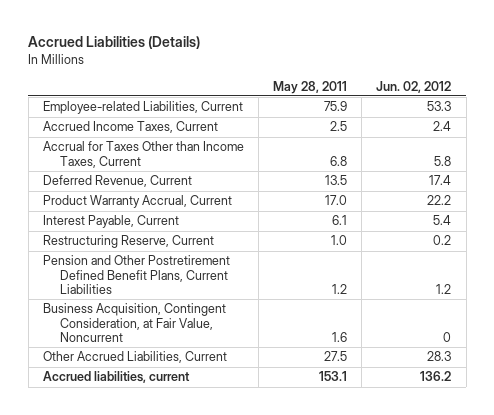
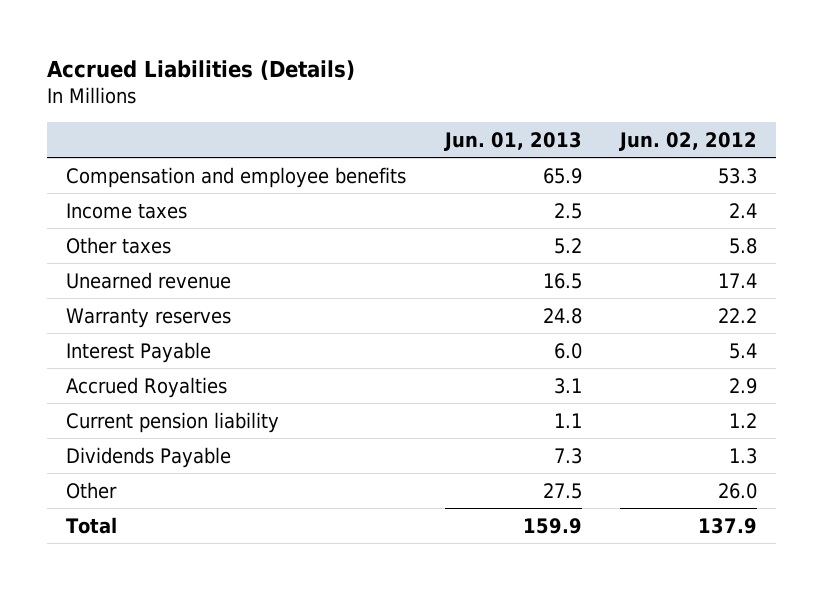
[273,80,348,94] May 28, 2011 -> none
none -> [443,131,582,151] Jun. 01, 2013
[42,235,214,249] Restructuring Reserve, Current -> none
[42,303,226,342] Business Acquisition, Contingent Consideration, at Fair Value, Noncurrent -> none
[42,371,190,384] Accrued liabilities, current -> none
[42,101,243,115] Employee-related Liabilities, Current -> [65,166,406,188] Compensation and employee benefits
[42,121,218,134] Accrued Income Taxes, Current -> [65,202,187,219] Income taxes
[42,141,244,168] Accrual for Taxes Other than Income Taxes, Current -> [65,236,171,254] Other taxes
[42,175,192,188] Deferred Revenue, Current -> [65,271,231,289] Unearned revenue
[42,195,232,209] Product Warranty Accrual, Current -> [65,307,231,328] Warranty reserves
[42,215,179,229] Interest Payable, Current -> [65,341,211,363] Interest Payable
none -> [65,376,227,398] Accrued Royalties
[42,255,230,294] Pension and Other Postretirement Defined Benefit Plans, Current Liabilities -> [65,411,279,433] Current pension liability
none -> [65,446,231,468] Dividends Payable
[42,351,227,364] Other Accrued Liabilities, Current -> [65,481,117,499] Other
[427,351,452,362] 28.3 -> [718,482,758,499] 26.0
none -> [65,516,117,534] Total

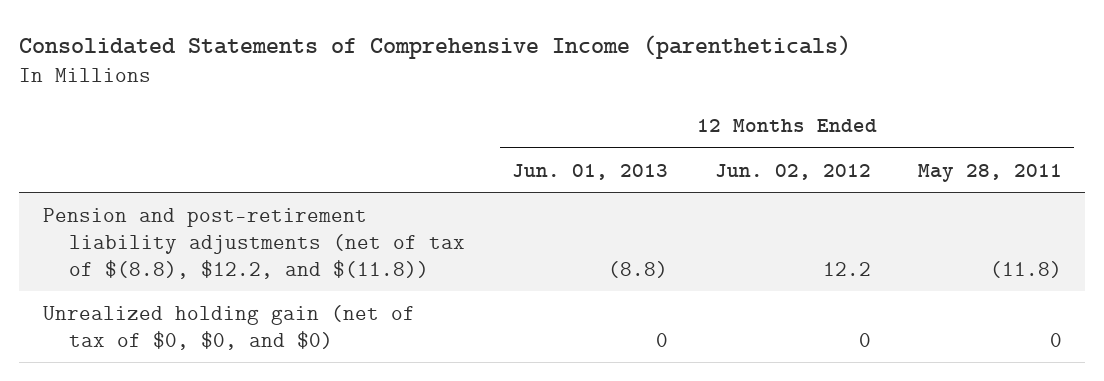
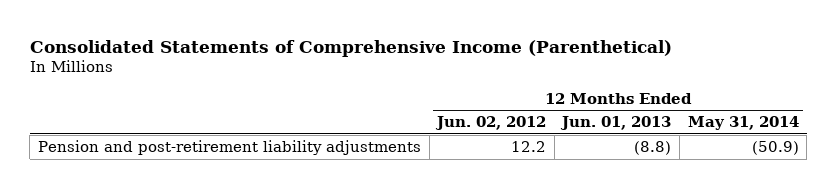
[19,34,852,59] Consolidated Statements of Comprehensive Income (parentheticals) -> [29,39,672,57] Consolidated Statements of Comprehensive Income (Parenthetical)
[917,163,1062,182] May 28, 2011 -> none
none -> [687,116,799,131] May 31, 2014
[42,304,415,350] Unrealized holding gain (net of tax of $0, $0, and $0) -> none
[42,207,466,279] Pension and post-retirement liability adjustments (net of tax of $(8.8), $12.2, and $(11.8)) -> [38,140,422,156] Pension and post-retirement liability adjustments

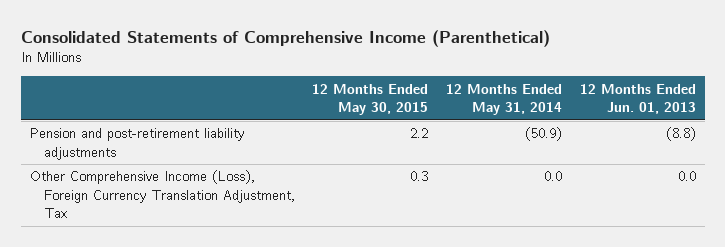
[435,116,547,131] Jun. 02, 2012 -> none
none -> [312,83,429,116] 12 Months Ended May 30, 2015
none -> [29,170,295,219] Other Comprehensive Income (Loss), Foreign Currency Translation Adjustment, Tax

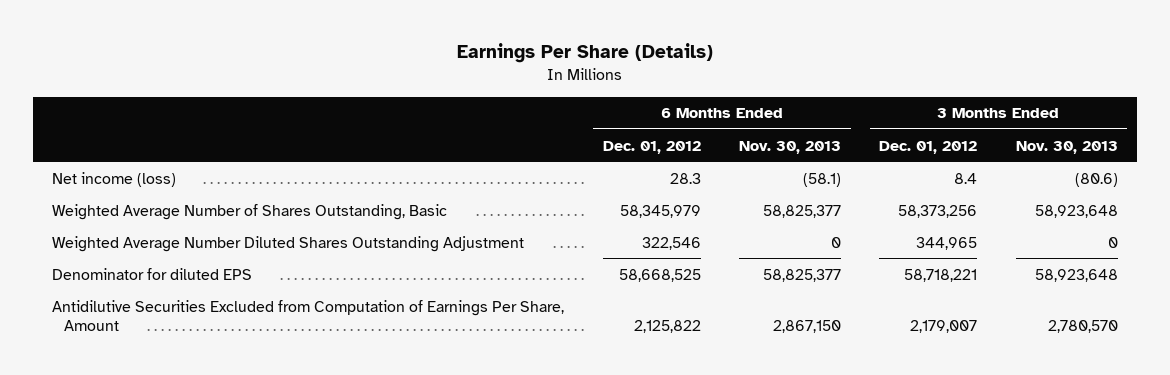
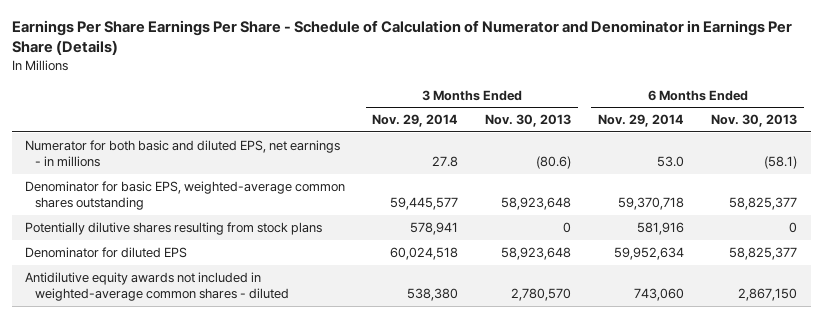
[457,43,714,64] Earnings Per Share (Details) -> [11,20,792,56] Earnings Per Share Earnings Per Share - Schedule of Calculation of Numerator and Denominator in Earnings Per Share (Details)
[602,140,701,154] Dec. 01, 2012 -> none
[879,140,978,154] Dec. 01, 2012 -> none
none -> [372,114,459,128] Nov. 29, 2014
none -> [598,114,685,128] Nov. 29, 2014
[52,171,177,187] Net income (loss) -> [25,139,341,168] Numerator for both basic and diluted EPS, net earnings - in millions
[52,203,448,220] Weighted Average Number of Shares Outstanding, Basic -> [25,180,346,211] Denominator for basic EPS, weighted-average common shares outstanding
[52,235,525,252] Weighted Average Number Diluted Shares Outstanding Adjustment -> [25,221,323,235] Potentially dilutive shares resulting from stock plans
[52,299,565,332] Antidilutive Securities Excluded from Computation of Earnings Per Share, Amount -> [25,271,289,302] Antidilutive equity awards not included in weighted-average common shares - diluted

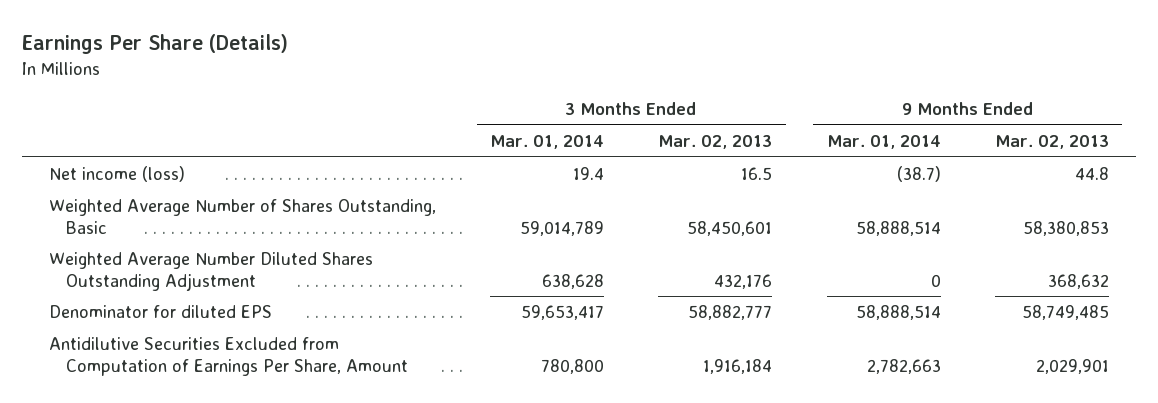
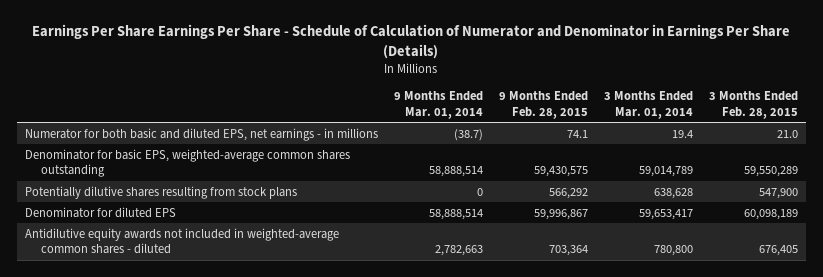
[22,34,289,55] Earnings Per Share (Details) -> [32,24,791,59] Earnings Per Share Earnings Per Share - Schedule of Calculation of Numerator and Denominator in Earnings Per Share (Details)
[658,134,773,149] Mar. 02, 2013 -> none
[994,134,1109,149] Mar. 02, 2013 -> none
none -> [498,91,588,119] 9 Months Ended Feb. 28, 2015
none -> [708,91,798,119] 3 Months Ended Feb. 28, 2015
[49,166,186,183] Net income (loss) -> [24,127,378,141] Numerator for both basic and diluted EPS, net earnings - in millions
[49,199,437,234] Weighted Average Number of Shares Outstanding, Basic -> [24,148,350,178] Denominator for basic EPS, weighted-average common shares outstanding
[49,252,374,291] Weighted Average Number Diluted Shares Outstanding Adjustment -> [24,185,297,199] Potentially dilutive shares resulting from stock plans
[49,337,409,376] Antidilutive Securities Excluded from Computation of Earnings Per Share, Amount -> [24,227,339,255] Antidilutive equity awards not included in weighted-average common shares - diluted

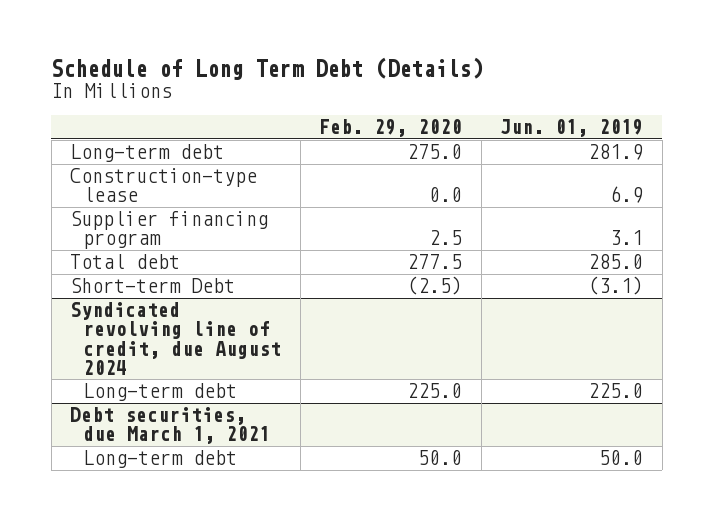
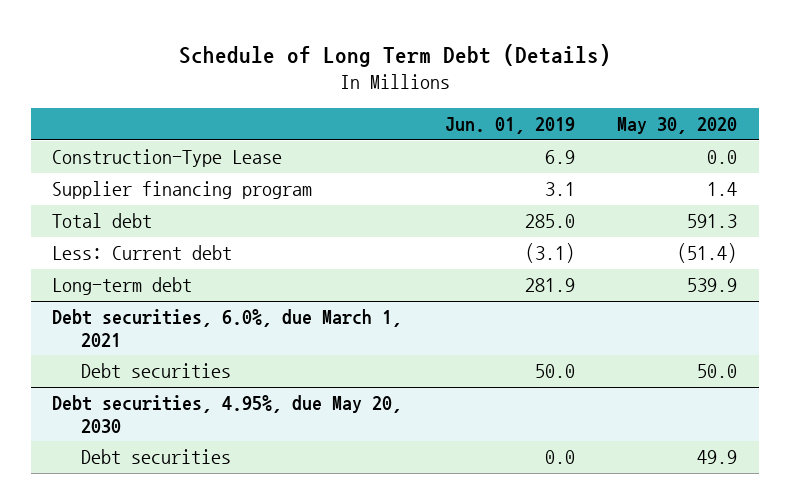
[319,119,463,138] Feb. 29, 2020 -> none
none -> [617,117,738,135] May 30, 2020
[70,168,258,203] Construction-type lease -> [52,149,283,168] Construction-Type Lease
[70,302,282,375] Syndicated revolving line of credit, due August 2024 -> none
[83,383,238,402] Long-term debt -> none
[83,450,238,469] Long-term debt -> none
[70,278,236,294] Short-term Debt -> [52,245,233,261] Less: Current debt
[70,144,225,163] Long-term debt -> [52,277,193,296] Long-term debt
[70,407,271,445] Debt securities, due March 1, 2021 -> [52,309,403,347] Debt securities, 6.0%, due March 1, 2021
none -> [81,363,232,379] Debt securities
none -> [52,395,403,433] Debt securities, 4.95%, due May 20, 2030
none -> [81,449,232,465] Debt securities

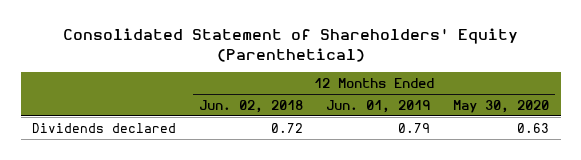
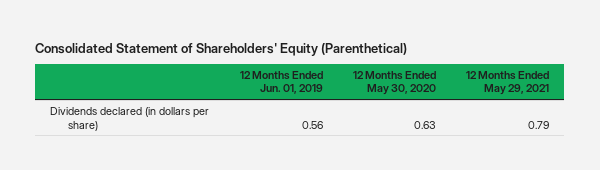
[199,99,304,113] Jun. 02, 2018 -> none
none -> [466,70,550,96] 12 Months Ended May 29, 2021
[32,122,177,133] Dividends declared -> [50,106,210,131] Dividends declared (in dollars per share)
[398,122,431,133] 0.79 -> [301,120,323,129] 0.56

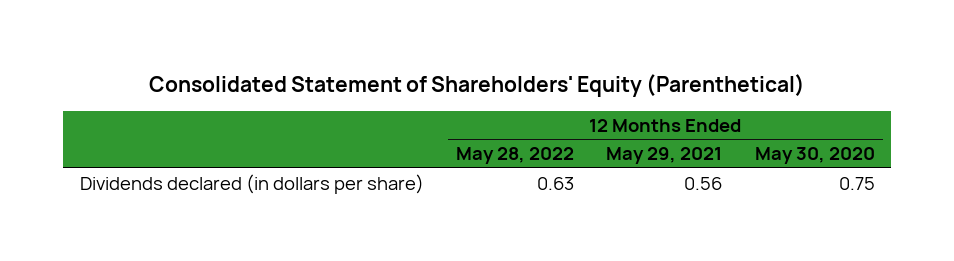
[239,70,323,95] 12 Months Ended Jun. 01, 2019 -> none
none -> [455,147,574,165] May 28, 2022
[413,120,436,129] 0.63 -> [838,177,875,191] 0.75
[528,120,550,129] 0.79 -> [684,177,723,191] 0.56

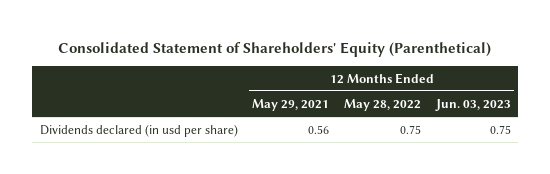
[754,147,875,165] May 30, 2020 -> none
none -> [434,98,511,111] Jun. 03, 2023
[79,174,424,195] Dividends declared (in dollars per share) -> [39,123,238,137] Dividends declared (in usd per share)
[536,177,574,191] 0.63 -> [400,124,422,134] 0.75

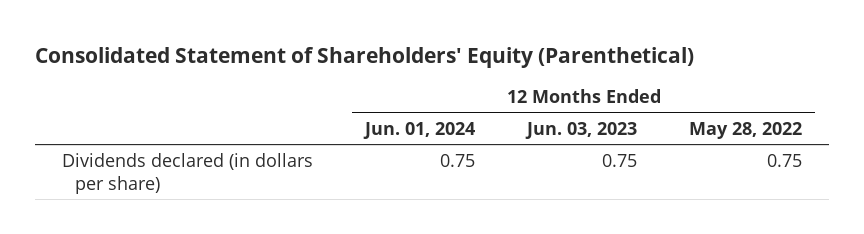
[252,98,330,111] May 29, 2021 -> none
none -> [362,121,475,139] Jun. 01, 2024
[39,123,238,137] Dividends declared (in usd per share) -> [61,153,313,194] Dividends declared (in dollars per share)

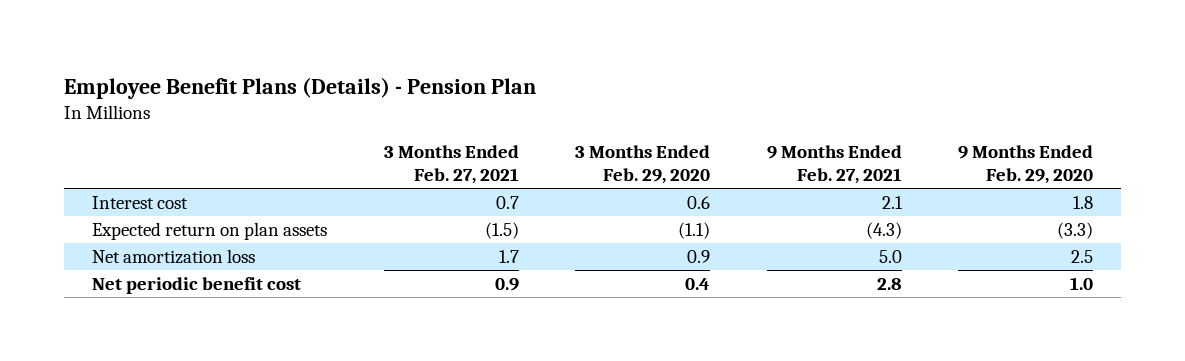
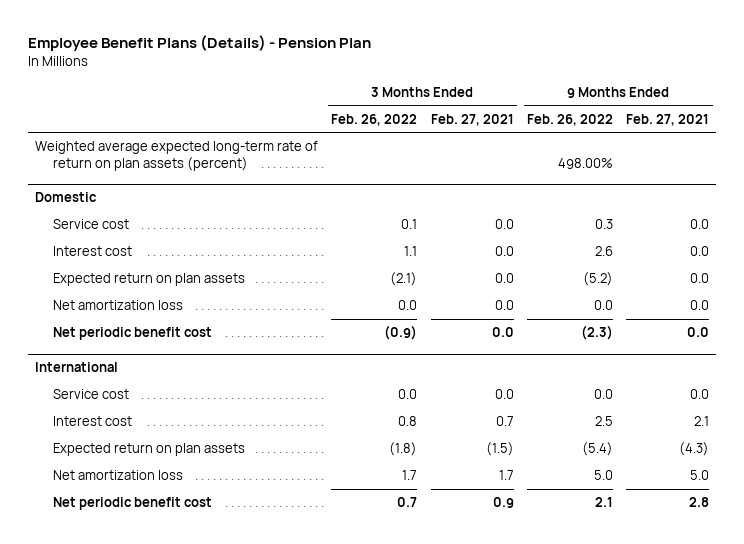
[575,145,711,185] 3 Months Ended Feb. 29, 2020 -> none
[958,145,1094,185] 9 Months Ended Feb. 29, 2020 -> none
none -> [331,113,418,126] Feb. 26, 2022
none -> [526,113,613,126] Feb. 26, 2022
none -> [34,141,318,171] Weighted average expected long-term rate of return on plan assets (percent)
none -> [34,192,97,203] Domestic
none -> [52,219,129,230] Service cost
none -> [52,246,132,257] Interest cost
none -> [52,273,245,287] Expected return on plan assets
none -> [52,300,183,311] Net amortization loss
none -> [52,327,212,341] Net periodic benefit cost
none -> [34,362,118,373] International
none -> [52,389,129,400] Service cost

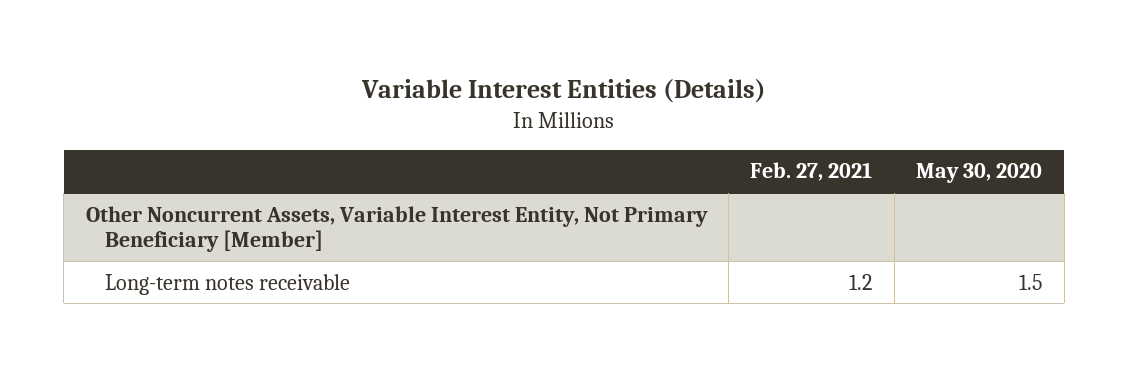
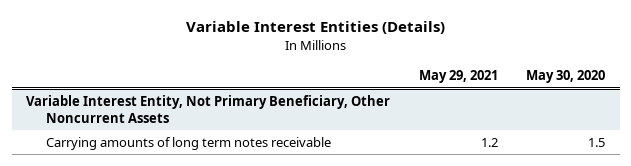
[750,162,873,182] Feb. 27, 2021 -> none
none -> [418,70,498,84] May 29, 2021
[85,205,708,253] Other Noncurrent Assets, Variable Interest Entity, Not Primary Beneficiary [Member] -> [25,95,390,123] Variable Interest Entity, Not Primary Beneficiary, Other Noncurrent Assets
[104,273,350,295] Long-term notes receivable -> [45,137,331,151] Carrying amounts of long term notes receivable

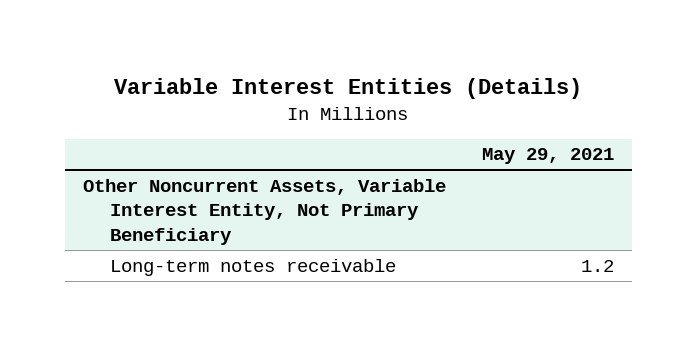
[526,70,606,84] May 30, 2020 -> none
[25,95,390,123] Variable Interest Entity, Not Primary Beneficiary, Other Noncurrent Assets -> [82,178,446,246] Other Noncurrent Assets, Variable Interest Entity, Not Primary Beneficiary
[45,137,331,151] Carrying amounts of long term notes receivable -> [110,258,397,276] Long-term notes receivable

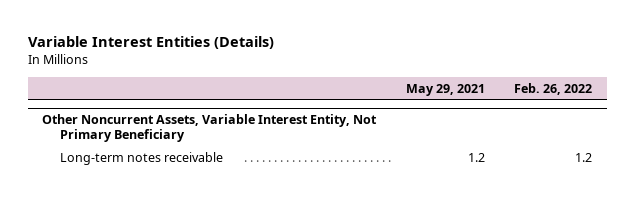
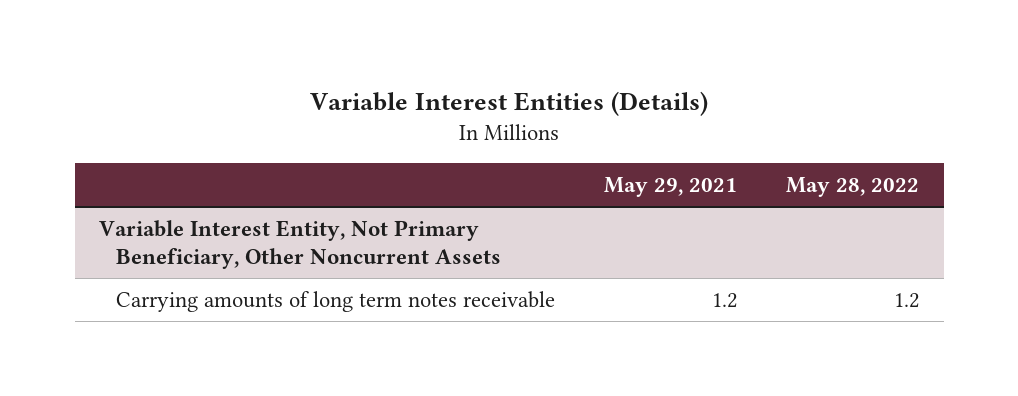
[514,82,593,95] Feb. 26, 2022 -> none
none -> [786,176,920,197] May 28, 2022
[42,114,378,142] Other Noncurrent Assets, Variable Interest Entity, Not Primary Beneficiary -> [99,220,502,269] Variable Interest Entity, Not Primary Beneficiary, Other Noncurrent Assets
[60,152,224,166] Long-term notes receivable -> [116,291,556,313] Carrying amounts of long term notes receivable

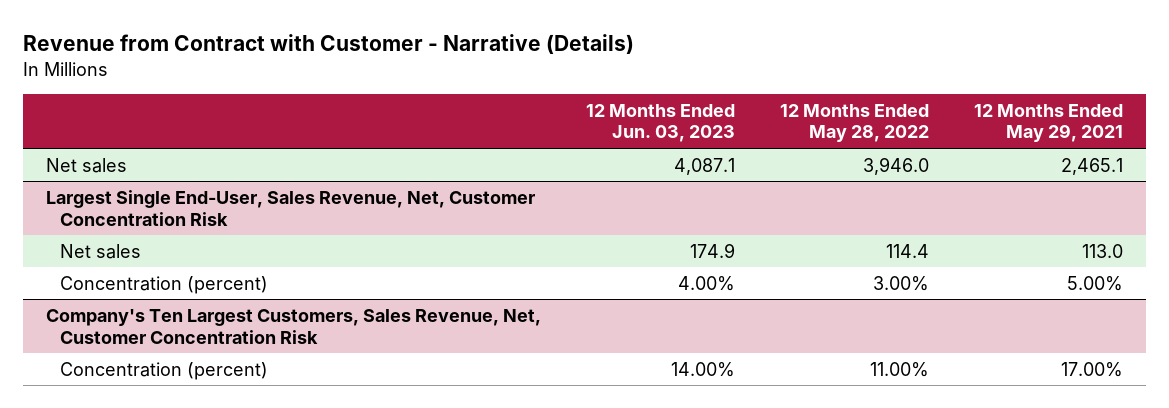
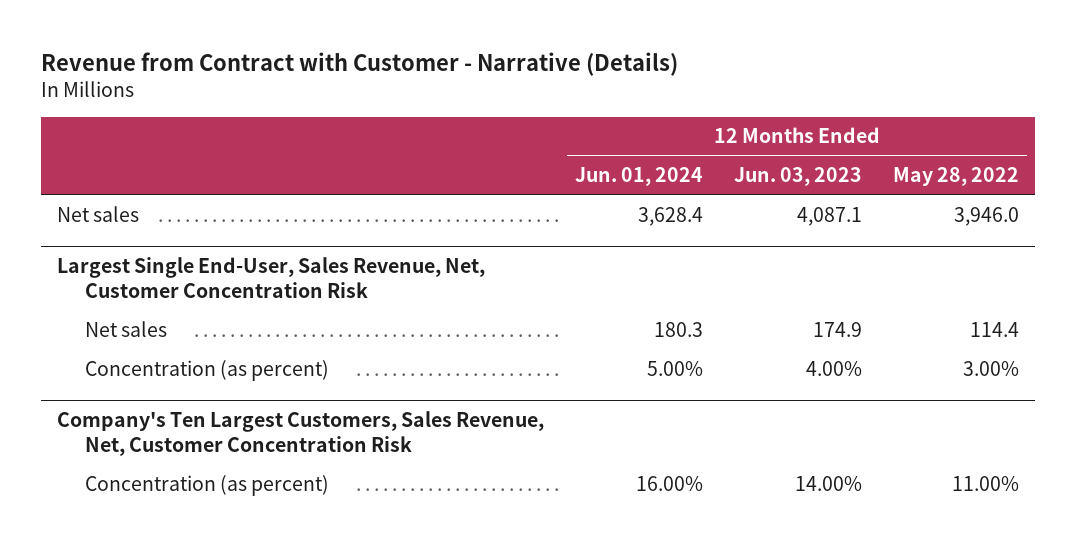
[974,103,1124,143] 12 Months Ended May 29, 2021 -> none
none -> [574,166,703,186] Jun. 01, 2024
[60,275,269,294] Concentration (percent) -> [84,359,329,381] Concentration (as percent)
[60,361,269,380] Concentration (percent) -> [84,474,329,496] Concentration (as percent)

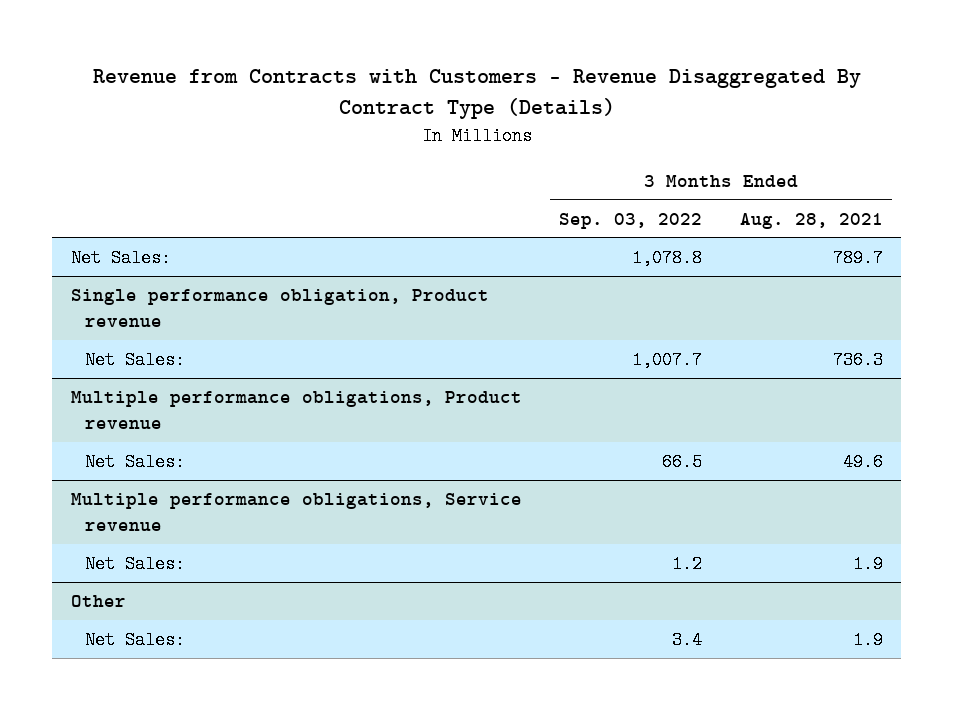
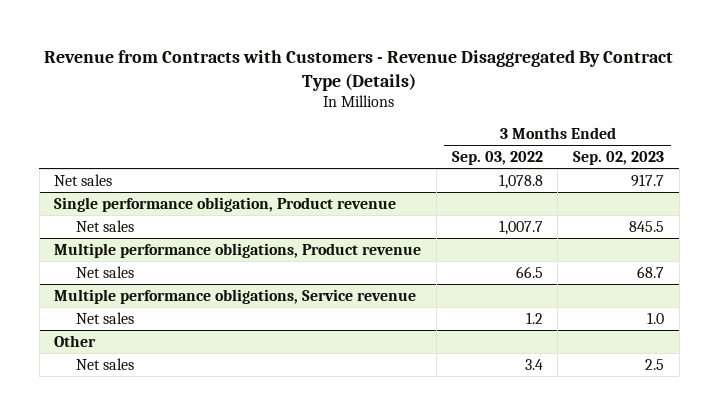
[739,212,883,229] Aug. 28, 2021 -> none
none -> [572,151,664,166] Sep. 02, 2023
[70,249,171,268] Net Sales: -> [54,173,113,186] Net sales
[84,351,185,370] Net Sales: -> [76,219,135,232] Net sales
[84,453,185,472] Net Sales: -> [76,265,135,278] Net sales
[84,555,185,574] Net Sales: -> [76,311,135,324] Net sales
[84,631,185,650] Net Sales: -> [76,357,135,370] Net sales

